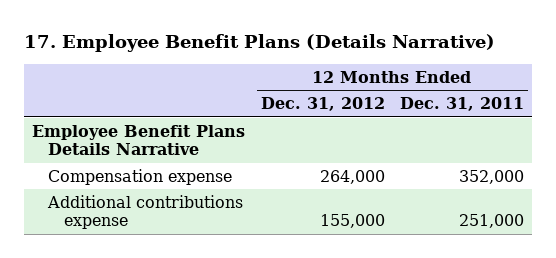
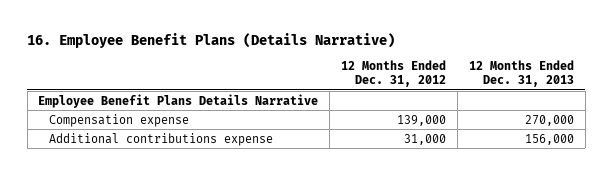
[24,34,496,53] 17. Employee Benefit Plans (Details Narrative) -> [27,33,396,49] 16. Employee Benefit Plans (Details Narrative)
[400,97,525,112] Dec. 31, 2011 -> none
none -> [468,60,574,88] 12 Months Ended Dec. 31, 2013
[319,169,385,184] 264,000 -> [397,114,447,126] 139,000
[319,214,385,229] 155,000 -> [404,133,447,145] 31,000

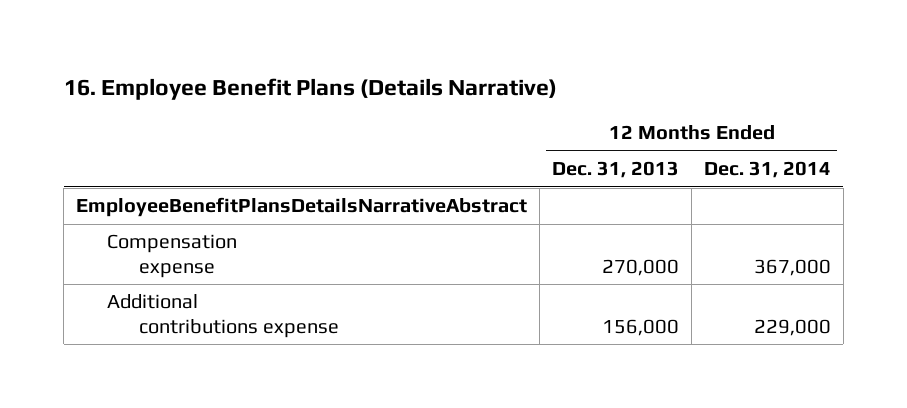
[341,60,447,88] 12 Months Ended Dec. 31, 2012 -> none
none -> [703,161,831,179] Dec. 31, 2014
[38,93,319,108] Employee Benefit Plans Details Narrative -> [76,197,528,218] EmployeeBenefitPlansDetailsNarrativeAbstract

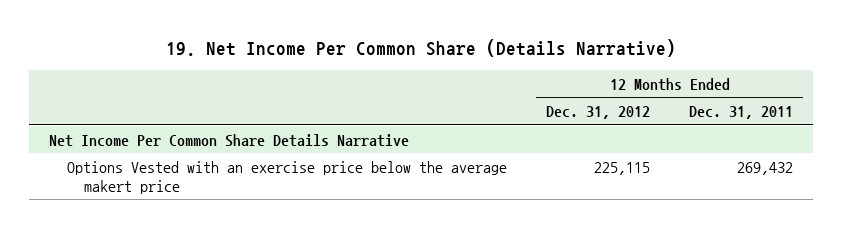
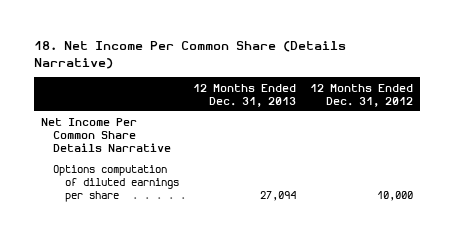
[166,39,677,58] 19. Net Income Per Common Share (Details Narrative) -> [33,41,346,69] 18. Net Income Per Common Share (Details Narrative)
[689,106,794,120] Dec. 31, 2011 -> none
none -> [192,83,296,107] 12 Months Ended Dec. 31, 2013
[66,160,507,194] Options Vested with an exercise price below the average makert price -> none
none -> [52,165,179,203] Options computation of diluted earnings per share

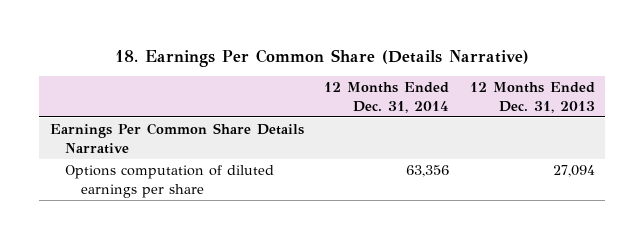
[33,41,346,69] 18. Net Income Per Common Share (Details Narrative) -> [115,48,530,67] 18. Earnings Per Common Share (Details Narrative)
[310,83,414,107] 12 Months Ended Dec. 31, 2012 -> none
none -> [324,82,450,113] 12 Months Ended Dec. 31, 2014
[40,118,171,153] Net Income Per Common Share Details Narrative -> [49,123,304,154] Earnings Per Common Share Details Narrative

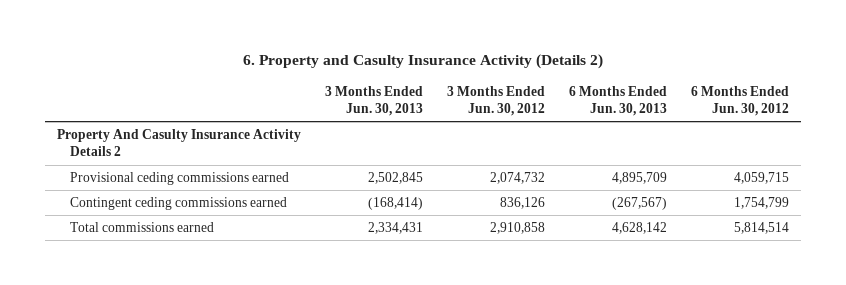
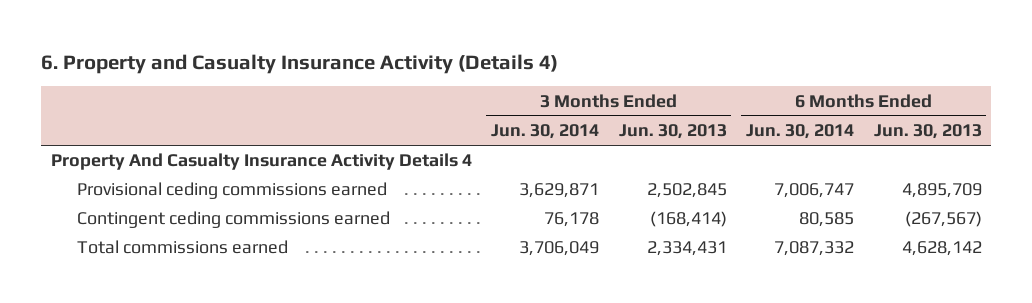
[242,54,603,70] 6. Property and Casulty Insurance Activity (Details 2) -> [40,53,558,74] 6. Property and Casualty Insurance Activity (Details 4)
[446,85,545,117] 3 Months Ended Jun. 30, 2012 -> none
[691,85,790,117] 6 Months Ended Jun. 30, 2012 -> none
none -> [491,124,600,140] Jun. 30, 2014
none -> [746,124,855,140] Jun. 30, 2014
[56,128,301,157] Property And Casulty Insurance Activity Details 2 -> [50,153,472,171] Property And Casualty Insurance Activity Details 4

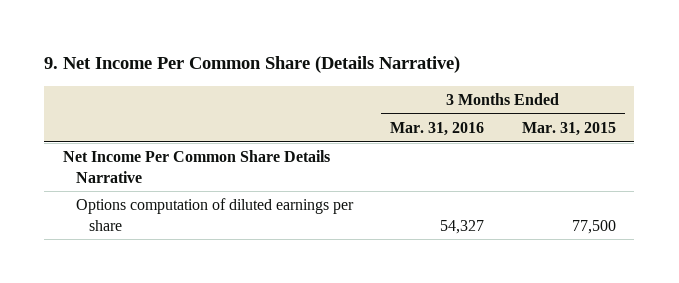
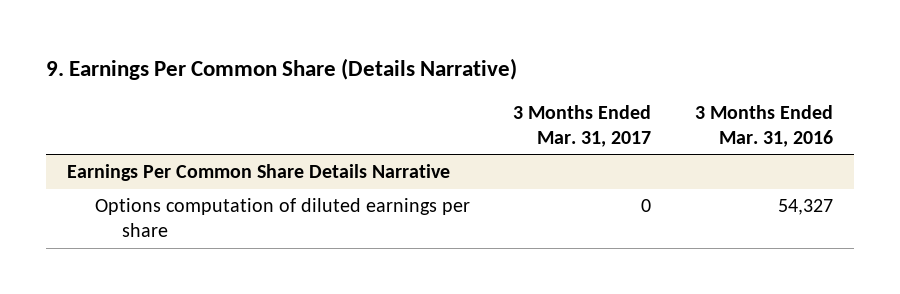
[44,56,461,74] 9. Net Income Per Common Share (Details Narrative) -> [45,58,517,81] 9. Earnings Per Common Share (Details Narrative)
[521,121,616,136] Mar. 31, 2015 -> none
none -> [513,104,652,147] 3 Months Ended Mar. 31, 2017
[62,150,330,183] Net Income Per Common Share Details Narrative -> [67,164,451,182] Earnings Per Common Share Details Narrative

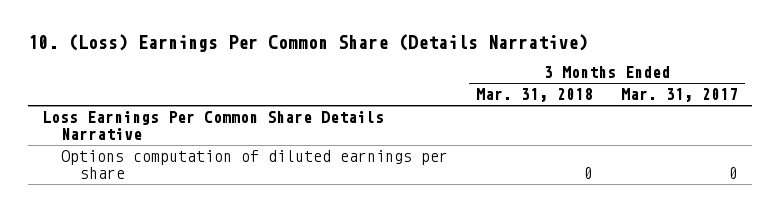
[45,58,517,81] 9. Earnings Per Common Share (Details Narrative) -> [28,33,589,52] 10. (Loss) Earnings Per Common Share (Details Narrative)
[694,104,833,147] 3 Months Ended Mar. 31, 2016 -> none
none -> [476,88,594,103] Mar. 31, 2018
[67,164,451,182] Earnings Per Common Share Details Narrative -> [42,110,385,140] Loss Earnings Per Common Share Details Narrative

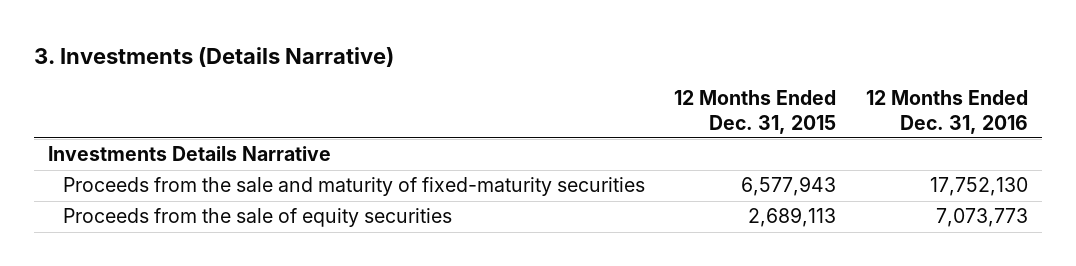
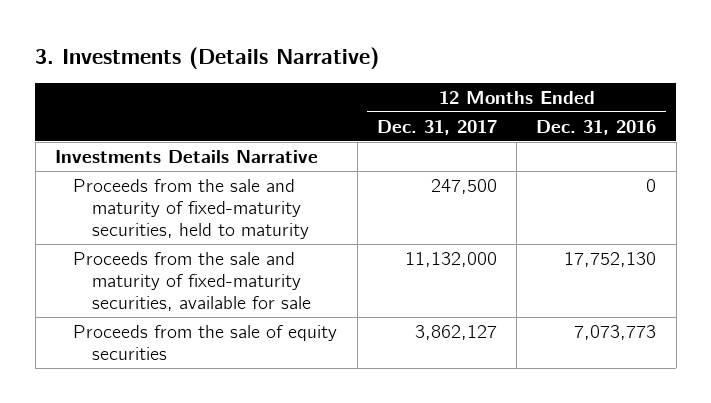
[674,90,837,134] 12 Months Ended Dec. 31, 2015 -> none
none -> [376,119,497,135] Dec. 31, 2017
[63,177,646,197] Proceeds from the sale and maturity of fixed-maturity securities -> [73,178,309,240] Proceeds from the sale and maturity of fixed-maturity securities, held to maturity
[929,177,1028,197] 17,752,130 -> [646,178,657,192] 0
none -> [73,251,311,312] Proceeds from the sale and maturity of fixed-maturity securities, available for sale

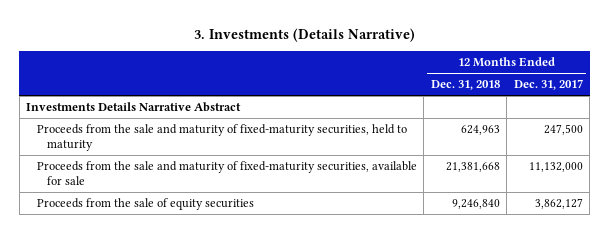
[536,119,657,135] Dec. 31, 2016 -> none
none -> [430,80,500,91] Dec. 31, 2018
[54,149,318,163] Investments Details Narrative -> [26,102,242,113] Investments Details Narrative Abstract

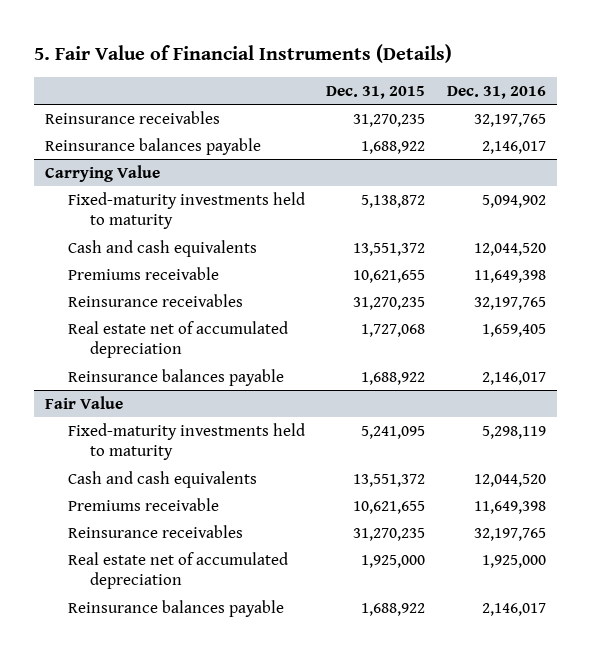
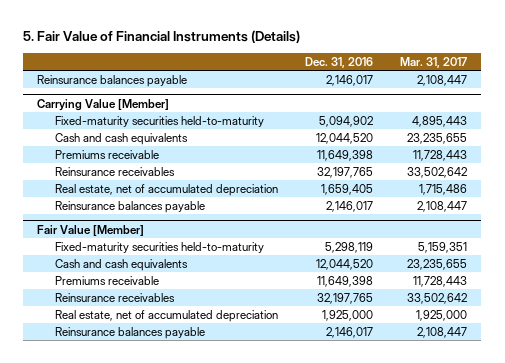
[326,85,426,99] Dec. 31, 2015 -> none
none -> [400,56,468,68] Mar. 31, 2017
[44,110,220,124] Reinsurance receivables -> none
[44,164,160,182] Carrying Value -> [37,98,170,111] Carrying Value [Member]
[67,191,305,230] Fixed-maturity investments held to maturity -> [54,115,264,127] Fixed-maturity securities held-to-maturity
[67,320,288,359] Real estate net of accumulated depreciation -> [54,183,278,196] Real estate, net of accumulated depreciation
[44,395,123,409] Fair Value -> [37,224,145,236] Fair Value [Member]
[67,422,305,461] Fixed-maturity investments held to maturity -> [54,241,264,253] Fixed-maturity securities held-to-maturity
[67,551,288,590] Real estate net of accumulated depreciation -> [54,309,278,322] Real estate, net of accumulated depreciation

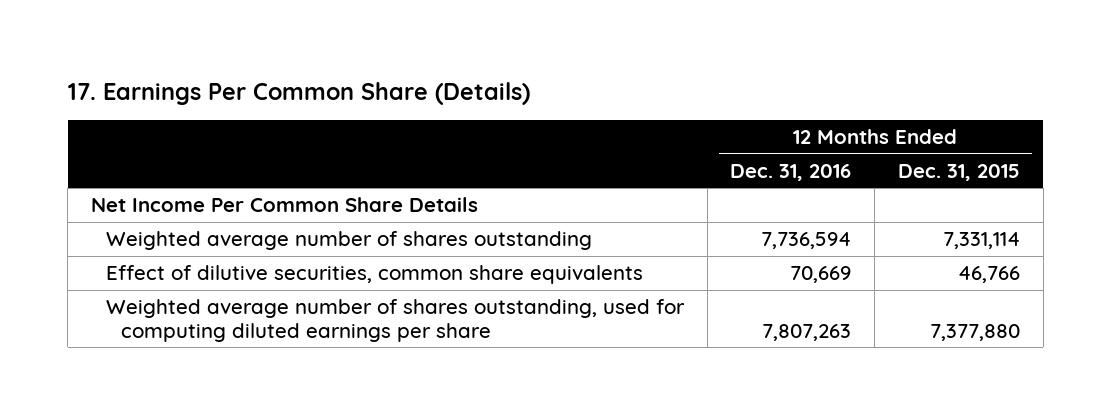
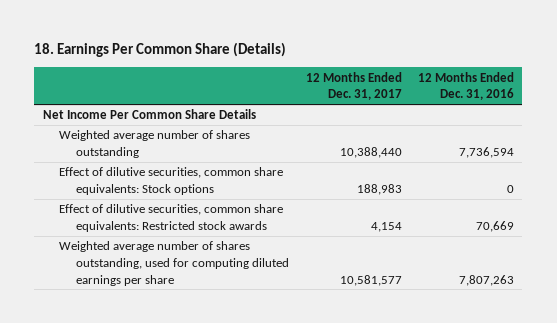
[67,81,530,105] 17. Earnings Per Common Share (Details) -> [34,42,287,58] 18. Earnings Per Common Share (Details)
[897,163,1020,181] Dec. 31, 2015 -> none
none -> [305,71,402,101] 12 Months Ended Dec. 31, 2017
[105,265,643,285] Effect of dilutive securities, common share equivalents -> [59,167,284,195] Effect of dilutive securities, common share equivalents: Stock options
[790,266,852,284] 70,669 -> [507,184,515,193] 0
none -> [59,204,284,232] Effect of dilutive securities, common share equivalents: Restricted stock awards

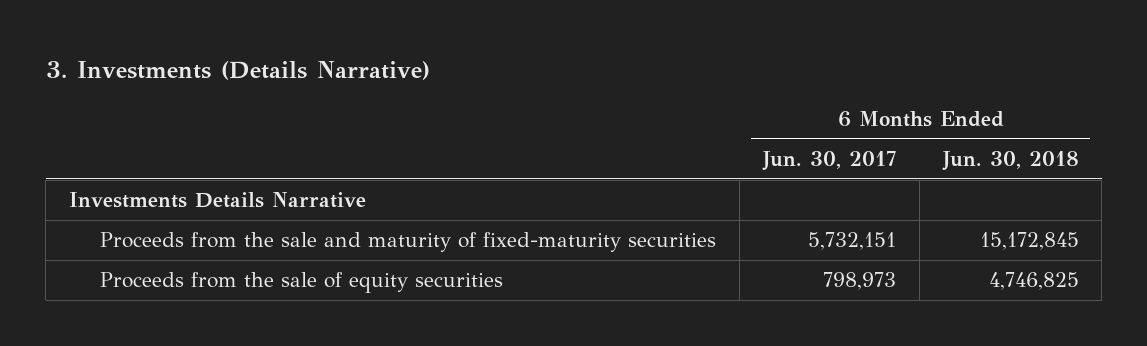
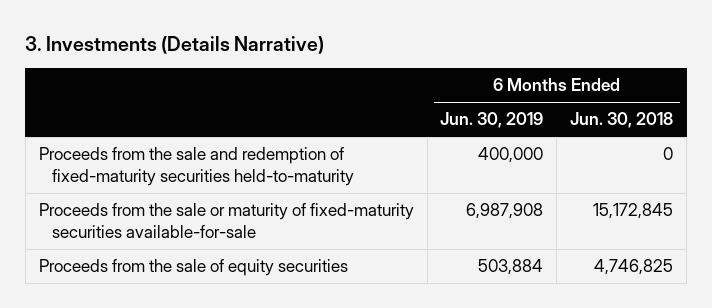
[761,150,896,171] Jun. 30, 2017 -> none
none -> [440,112,544,129] Jun. 30, 2019
[68,192,366,209] Investments Details Narrative -> none
none -> [38,147,355,186] Proceeds from the sale and redemption of fixed-maturity securities held-to-maturity
[100,232,717,253] Proceeds from the sale and maturity of fixed-maturity securities -> [38,203,414,238] Proceeds from the sale or maturity of fixed-maturity securities available-for-sale

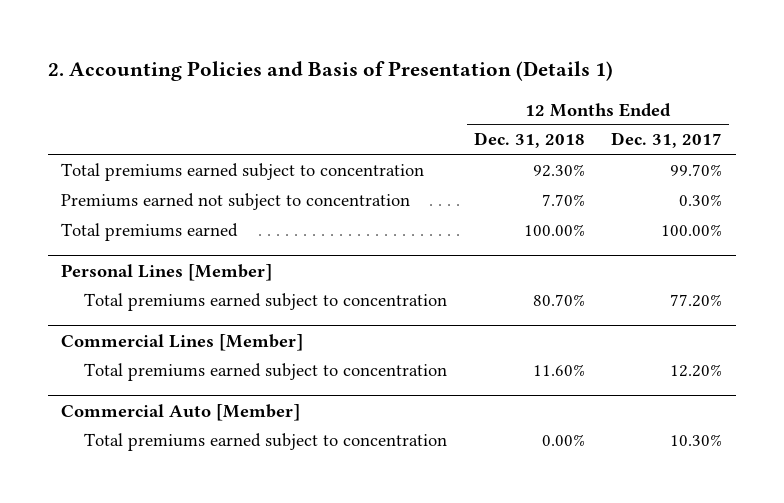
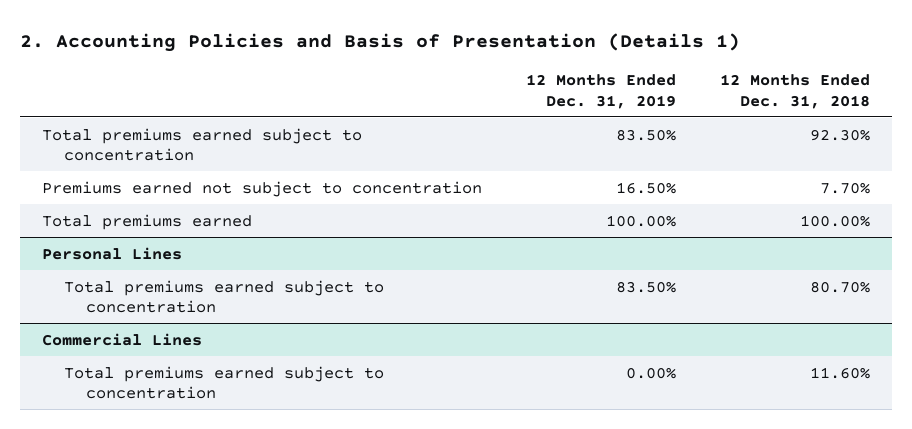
[611,132,723,149] Dec. 31, 2017 -> none
none -> [526,74,677,109] 12 Months Ended Dec. 31, 2019
[61,263,273,281] Personal Lines [Member] -> [42,246,183,260] Personal Lines
[61,333,304,351] Commercial Lines [Member] -> [42,332,203,346] Commercial Lines
[61,403,301,421] Commercial Auto [Member] -> none
[84,432,448,451] Total premiums earned subject to concentration -> none

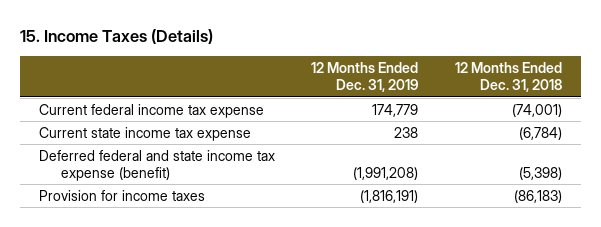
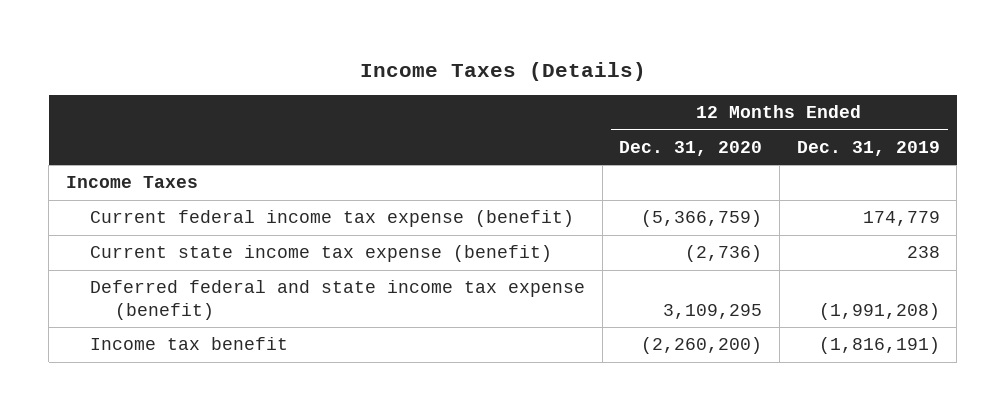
[20,29,214,45] 15. Income Taxes (Details) -> [359,61,646,81] Income Taxes (Details)
[455,61,563,93] 12 Months Ended Dec. 31, 2018 -> none
none -> [619,140,763,156] Dec. 31, 2020
none -> [65,176,198,189] Income Taxes
[38,103,264,118] Current federal income tax expense -> [90,210,575,228] Current federal income tax expense (benefit)
[38,126,251,141] Current state income tax expense -> [90,245,553,263] Current state income tax expense (benefit)
[38,189,205,201] Provision for income taxes -> [90,337,289,351] Income tax benefit

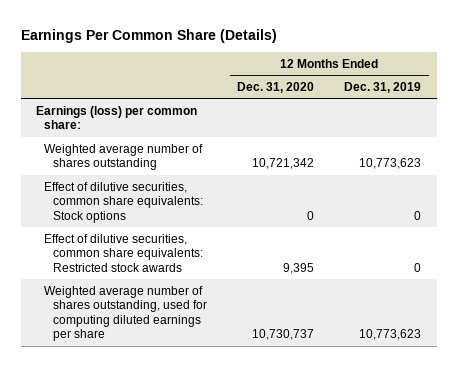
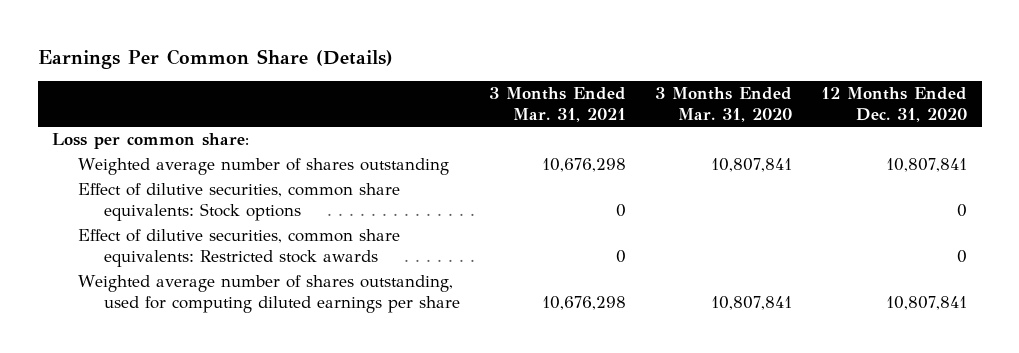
[344,82,422,94] Dec. 31, 2019 -> none
none -> [489,87,627,122] 3 Months Ended Mar. 31, 2021
none -> [655,87,793,122] 3 Months Ended Mar. 31, 2020
[35,105,197,130] Earnings (loss) per common share: -> [52,133,250,150] Loss per common share:
[252,158,315,170] 10,721,342 -> [886,158,968,173] 10,807,841
[283,262,315,274] 9,395 -> [957,249,968,263] 0
[252,329,315,341] 10,730,737 -> [886,295,968,310] 10,807,841

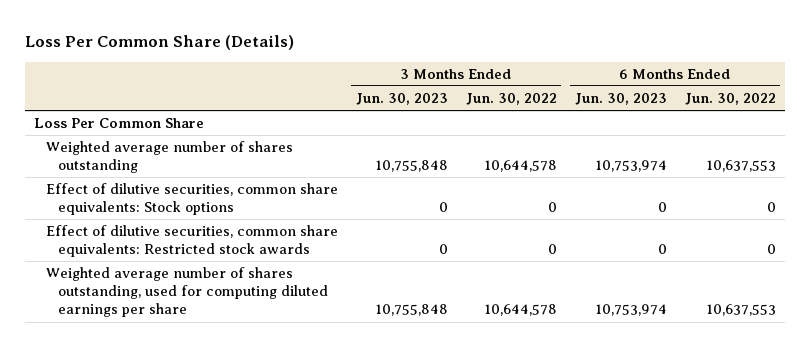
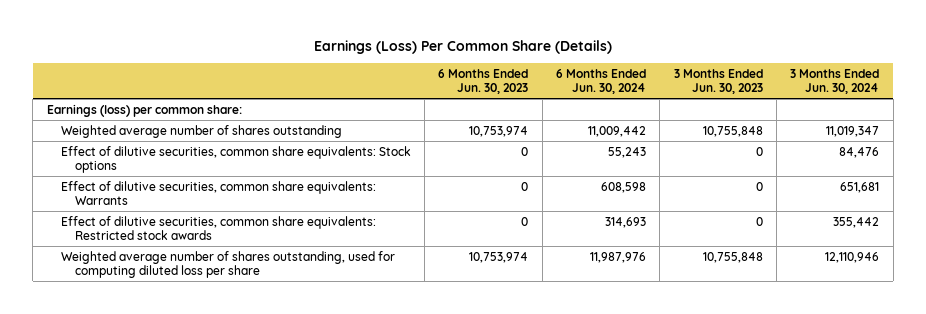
[24,35,294,51] Loss Per Common Share (Details) -> [313,40,612,55] Earnings (Loss) Per Common Share (Details)
[465,92,557,105] Jun. 30, 2022 -> none
[684,92,776,105] Jun. 30, 2022 -> none
none -> [556,68,647,95] 6 Months Ended Jun. 30, 2024
none -> [790,68,880,95] 3 Months Ended Jun. 30, 2024
[33,118,204,129] Loss Per Common Share -> [46,103,242,117] Earnings (loss) per common share:
none -> [60,180,376,205] Effect of dilutive securities, common share equivalents: Warrants
[45,267,328,318] Weighted average number of shares outstanding, used for computing diluted earnings per share -> [60,250,395,278] Weighted average number of shares outstanding, used for computing diluted loss per share

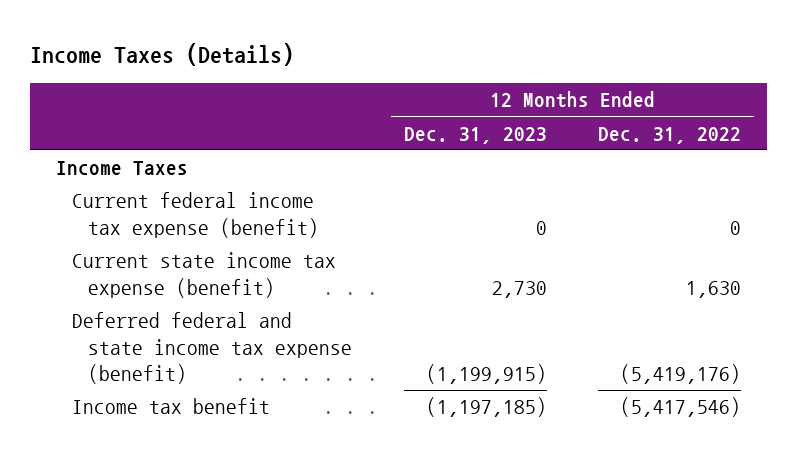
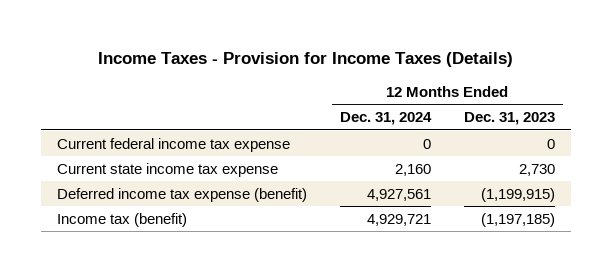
[30,43,295,67] Income Taxes (Details) -> [98,52,514,68] Income Taxes - Provision for Income Taxes (Details)
[598,126,742,144] Dec. 31, 2022 -> none
none -> [340,112,433,126] Dec. 31, 2024
[56,161,189,177] Income Taxes -> none
[71,192,319,238] Current federal income tax expense (benefit) -> [57,137,291,152] Current federal income tax expense
[71,252,336,298] Current state income tax expense (benefit) -> [57,162,279,177] Current state income tax expense
[71,312,352,384] Deferred federal and state income tax expense (benefit) -> [57,187,308,202] Deferred income tax expense (benefit)
[71,398,270,415] Income tax benefit -> [57,212,188,227] Income tax (benefit)

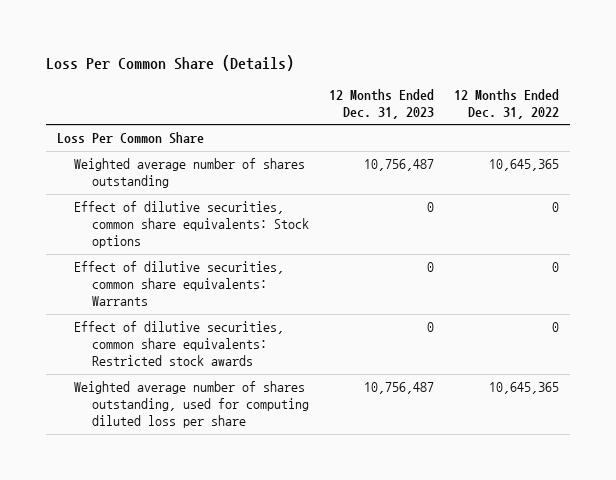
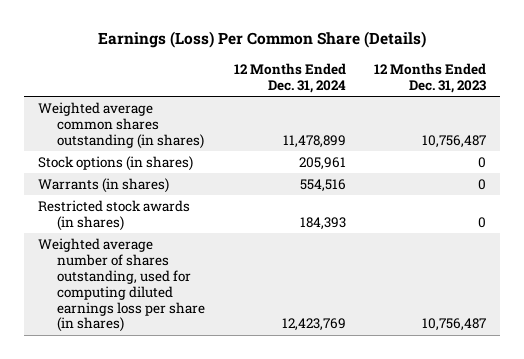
[46,54,295,71] Loss Per Common Share (Details) -> [97,31,426,49] Earnings (Loss) Per Common Share (Details)
[454,89,560,119] 12 Months Ended Dec. 31, 2022 -> none
none -> [233,62,346,93] 12 Months Ended Dec. 31, 2024
[56,132,204,145] Loss Per Common Share -> none
[74,261,285,307] Effect of dilutive securities, common share equivalents: Warrants -> none
[74,158,306,189] Weighted average number of shares outstanding -> [37,101,205,149] Weighted average common shares outstanding (in shares)
[74,201,309,249] Effect of dilutive securities, common share equivalents: Stock options -> [37,155,193,171] Stock options (in shares)
none -> [37,177,169,193] Warrants (in shares)
[74,321,285,367] Effect of dilutive securities, common share equivalents: Restricted stock awards -> [37,199,190,231] Restricted stock awards (in shares)
[74,381,309,429] Weighted average number of shares outstanding, used for computing diluted loss per share -> [37,237,206,333] Weighted average number of shares outstanding, used for computing diluted earnings loss per share (in shares)

